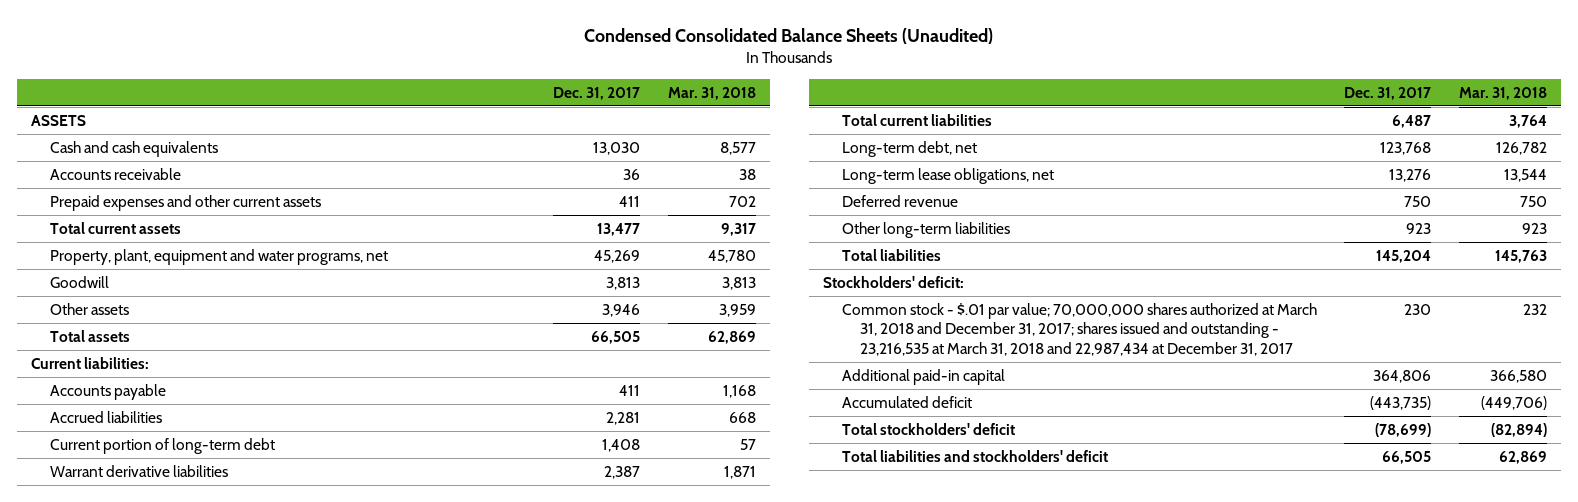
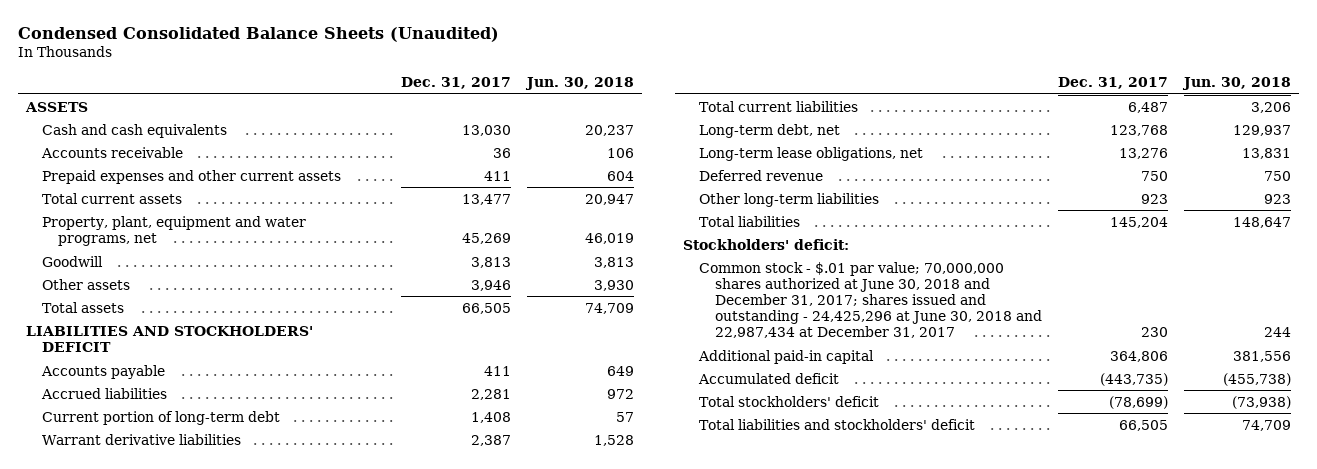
[667,86,756,100] Mar. 31, 2018 -> none
none -> [524,76,634,90] Jun. 30, 2018
[31,356,150,369] Current liabilities: -> none
none -> [26,325,314,352] LIABILITIES AND STOCKHOLDERS' DEFICIT
[841,302,1317,356] Common stock - $.01 par value; 70,000,000 shares authorized at March 31, 2018 and December 31, 2017; shares issued and outstanding - 23,216,535 at March 31, 2018 and 22,987,434 at December 31, 2017 -> [699,261,1043,339] Common stock - $.01 par value; 70,000,000 shares authorized at June 30, 2018 and December 31, 2017; shares issued and outstanding - 24,425,296 at June 30, 2018 and 22,987,434 at December 31, 2017

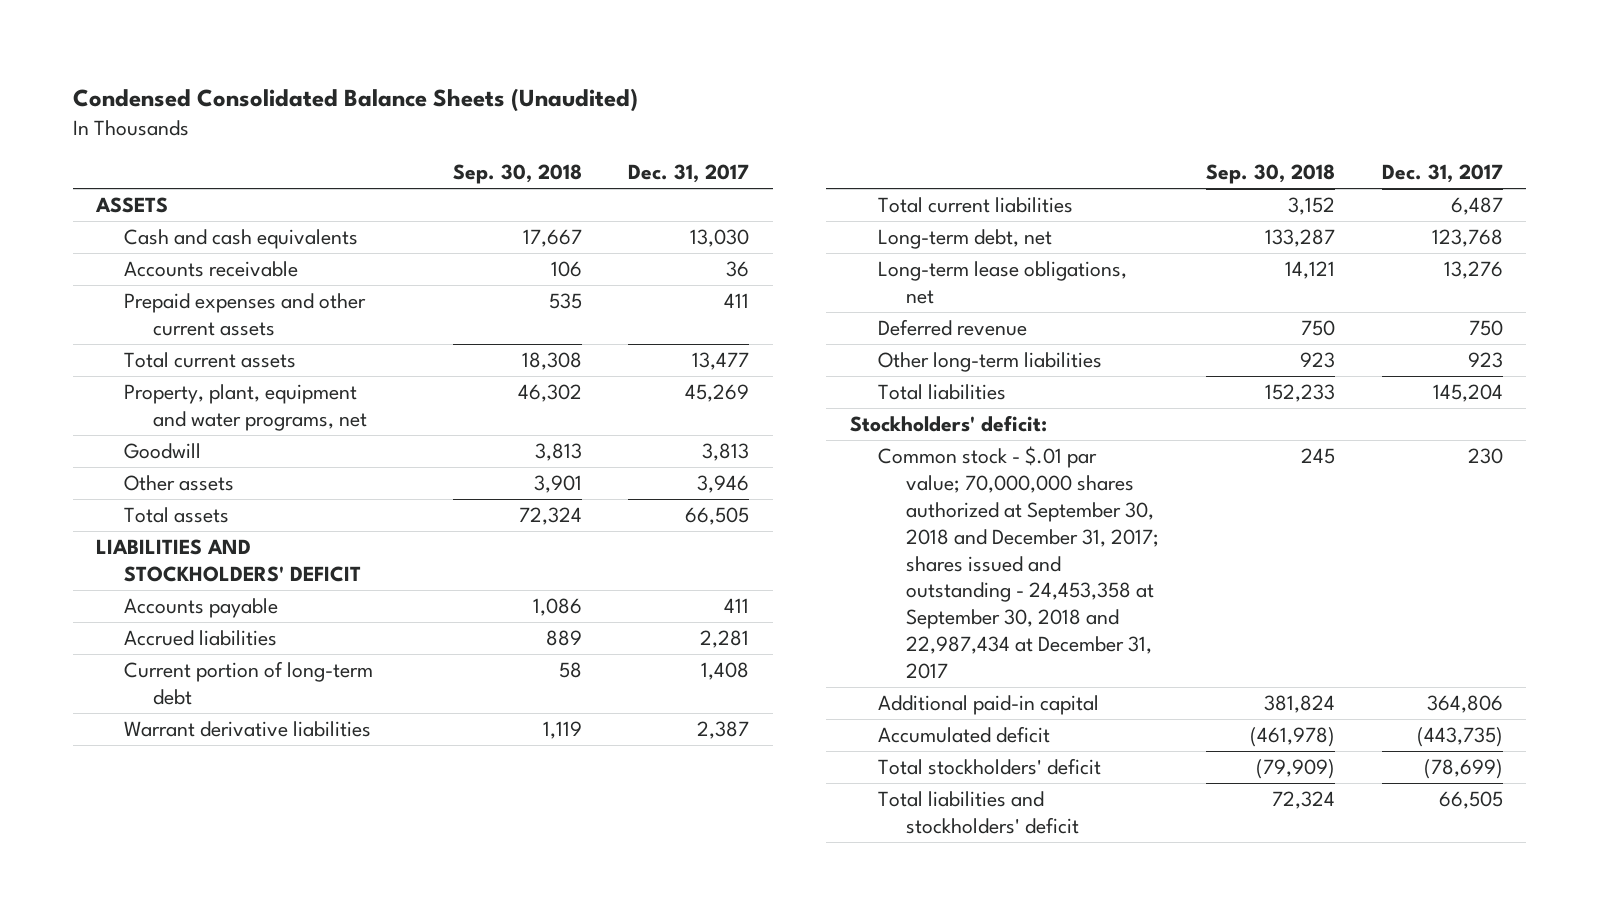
[524,76,634,90] Jun. 30, 2018 -> none
none -> [452,164,582,185] Sep. 30, 2018
[699,261,1043,339] Common stock - $.01 par value; 70,000,000 shares authorized at June 30, 2018 and December 31, 2017; shares issued and outstanding - 24,425,296 at June 30, 2018 and 22,987,434 at December 31, 2017 -> [877,446,1160,679] Common stock - $.01 par value; 70,000,000 shares authorized at September 30, 2018 and December 31, 2017; shares issued and outstanding - 24,453,358 at September 30, 2018 and 22,987,434 at December 31, 2017

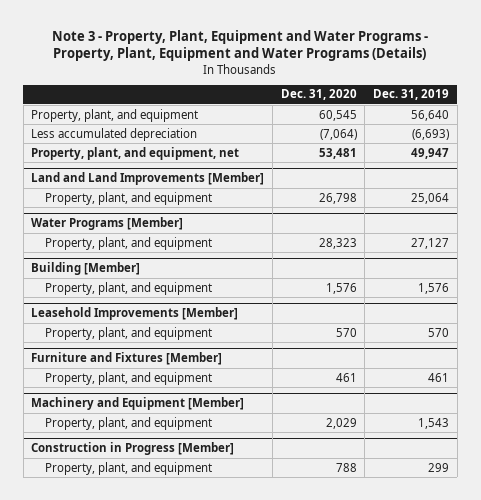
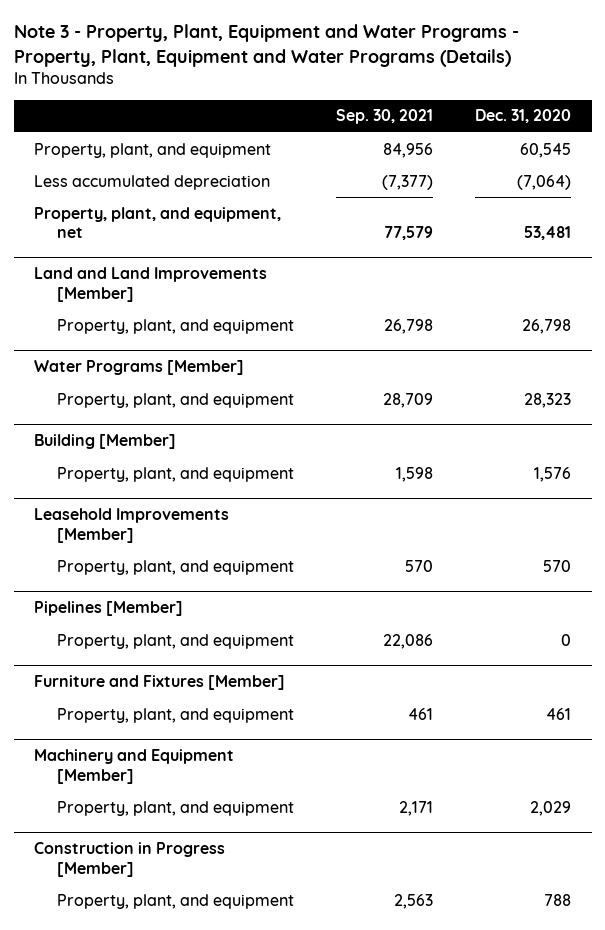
[373,89,450,101] Dec. 31, 2019 -> none
none -> [335,109,433,125] Sep. 30, 2021
none -> [34,601,184,617] Pipelines [Member]
none -> [57,633,295,649] Property, plant, and equipment

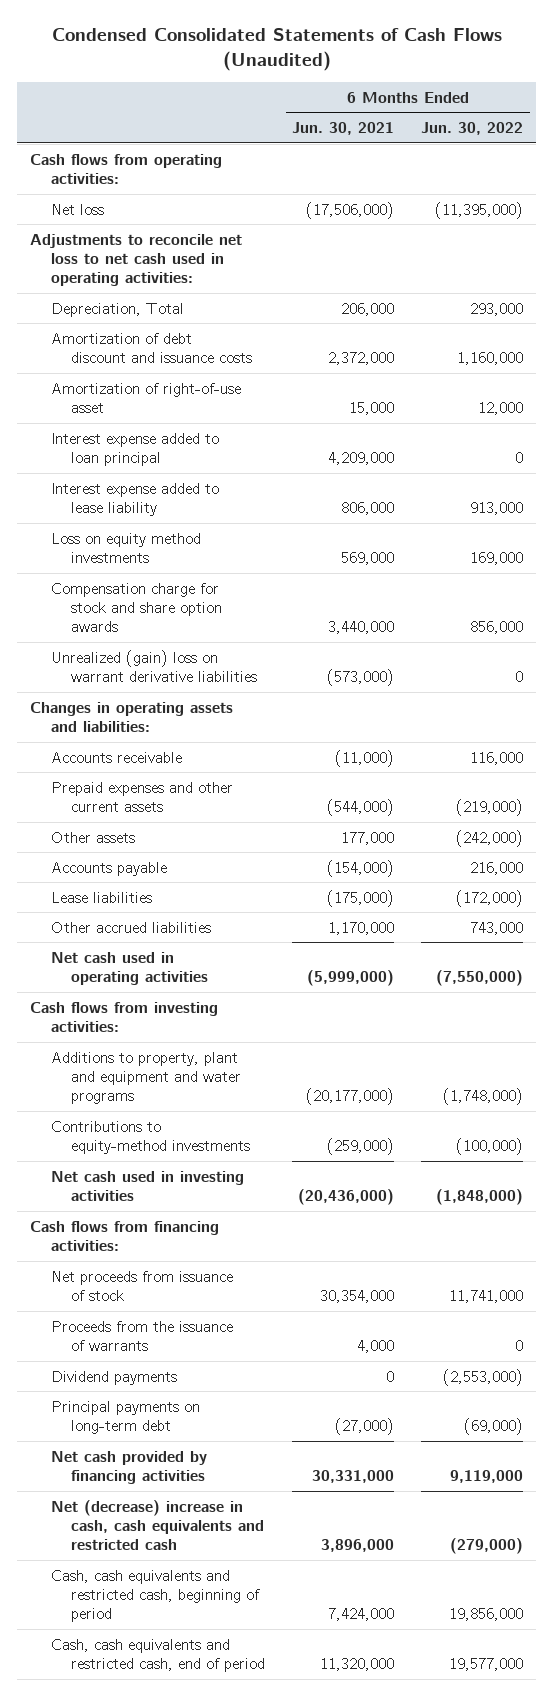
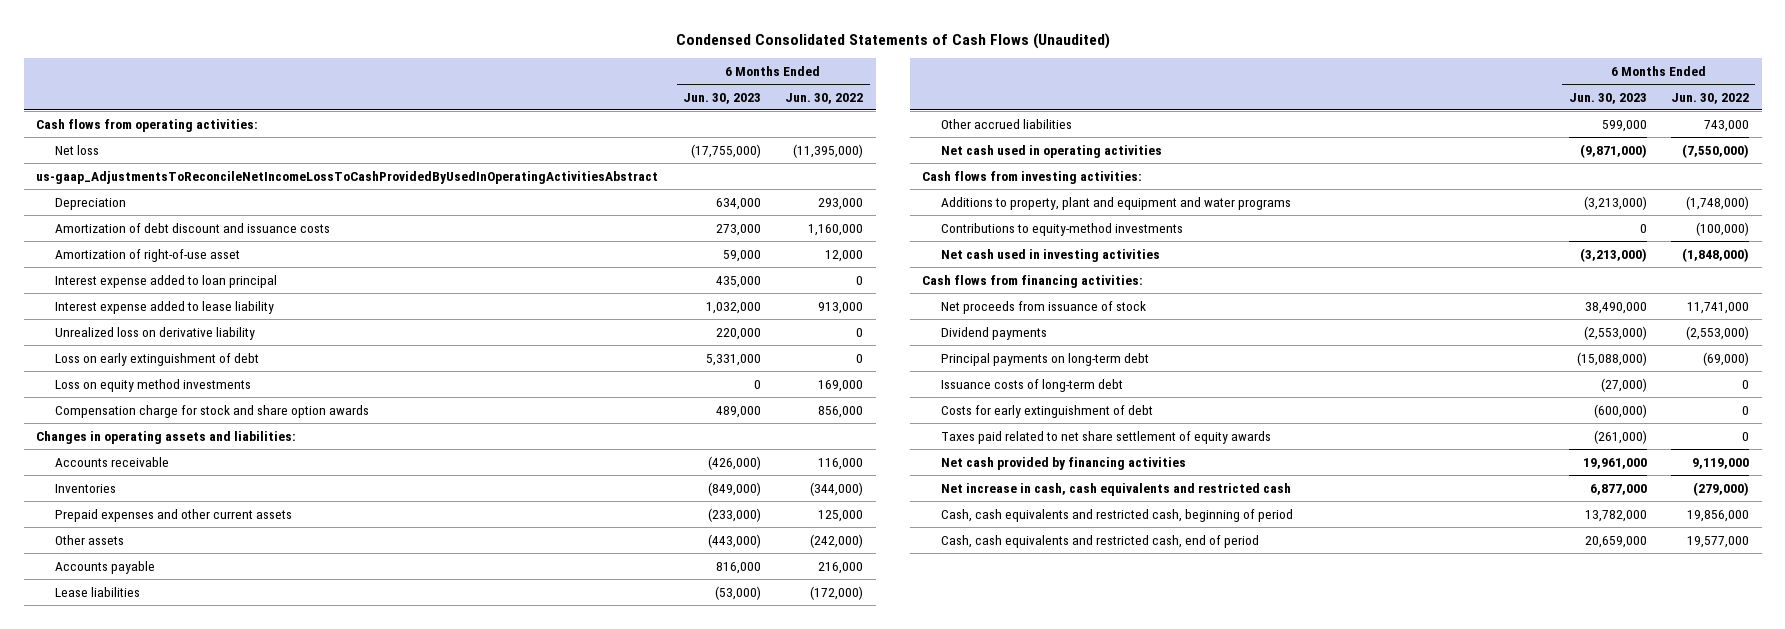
[292,122,395,136] Jun. 30, 2021 -> none
none -> [682,92,761,104] Jun. 30, 2023
[30,233,243,286] Adjustments to reconcile net loss to net cash used in operating activities: -> none
none -> [36,170,659,184] us-gaap_AdjustmentsToReconcileNetIncomeLossToCashProvidedByUsedInOperatingActivitiesAbstract
[50,302,184,317] Depreciation, Total -> [55,197,127,210] Depreciation
none -> [55,326,256,340] Unrealized loss on derivative liability
none -> [55,352,260,366] Loss on early extinguishment of debt
[50,649,258,682] Unrealized (gain) loss on warrant derivative liabilities -> none
none -> [55,483,117,493] Inventories
[455,798,523,816] (219,000) -> [818,509,864,522] 125,000
[50,1320,233,1351] Proceeds from the issuance of warrants -> none
none -> [941,378,1124,392] Issuance costs of long-term debt
none -> [941,404,1154,418] Costs for early extinguishment of debt
none -> [941,430,1272,444] Taxes paid related to net share settlement of equity awards
[50,1499,265,1550] Net (decrease) increase in cash, cash equivalents and restricted cash -> [941,482,1292,496] Net increase in cash, cash equivalents and restricted cash

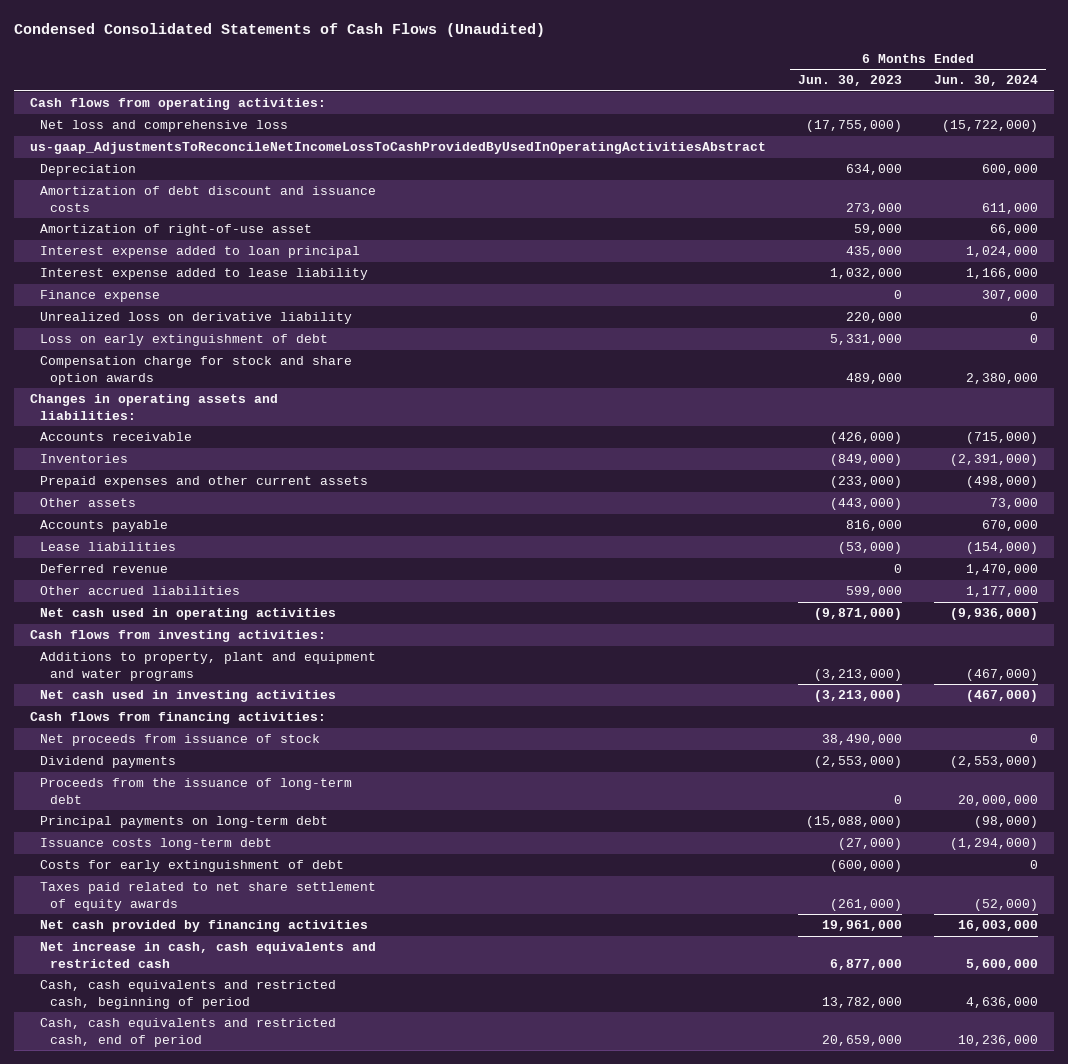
[785,92,864,104] Jun. 30, 2022 -> none
none -> [934,75,1039,87] Jun. 30, 2024
[55,144,100,155] Net loss -> [39,120,288,133] Net loss and comprehensive loss
none -> [39,290,160,303] Finance expense
[55,378,252,392] Loss on equity method investments -> none
none -> [39,564,168,574] Deferred revenue
[941,222,1184,236] Contributions to equity-method investments -> none
none -> [39,778,352,804] Proceeds from the issuance of long-term debt
[941,378,1124,392] Issuance costs of long-term debt -> [39,838,272,851] Issuance costs long-term debt

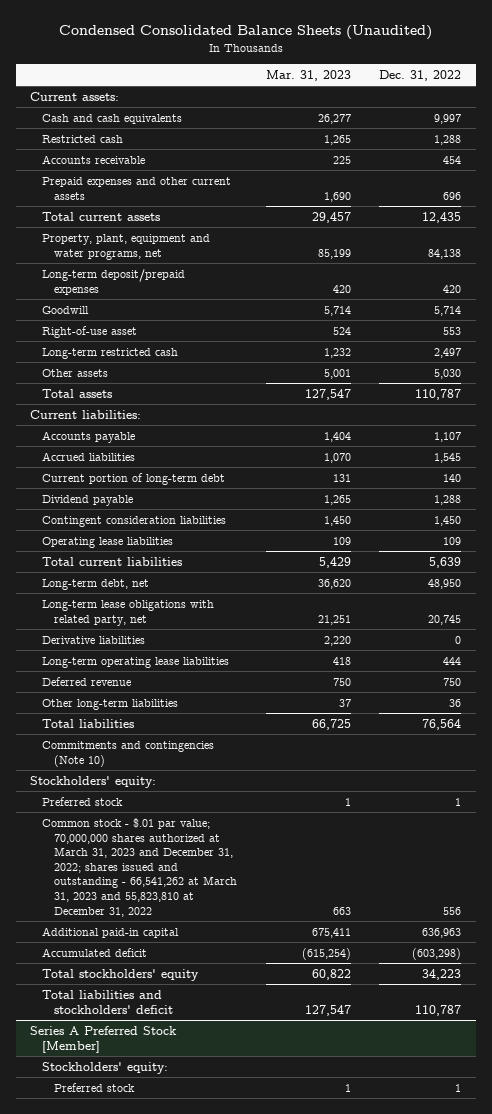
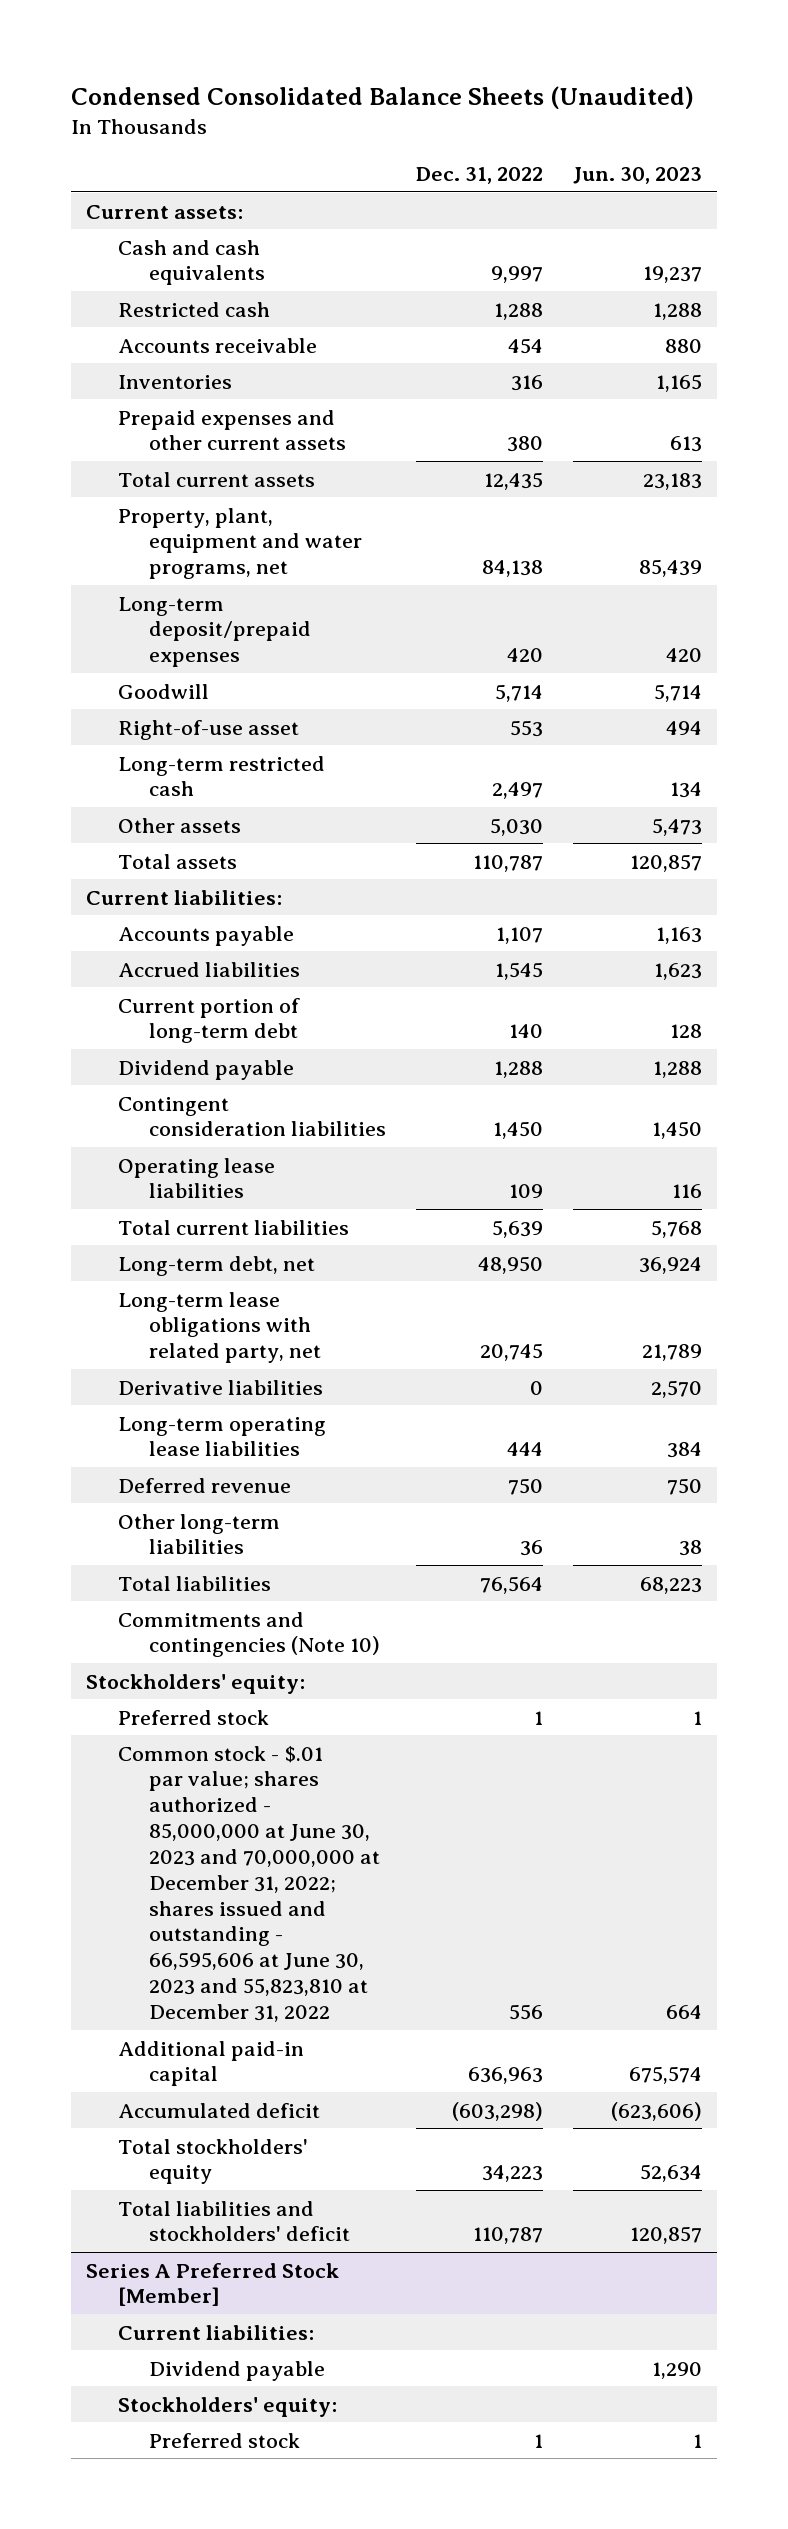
[265,69,351,81] Mar. 31, 2023 -> none
none -> [572,166,702,184] Jun. 30, 2023
none -> [117,374,232,389] Inventories
[443,191,462,200] 696 -> [506,436,543,453] 380
[42,817,238,917] Common stock - $.01 par value; 70,000,000 shares authorized at March 31, 2023 and December 31, 2022; shares issued and outstanding - 66,541,262 at March 31, 2023 and 55,823,810 at December 31, 2022 -> [117,1745,380,2022] Common stock - $.01 par value; shares authorized - 85,000,000 at June 30, 2023 and 70,000,000 at December 31, 2022; shares issued and outstanding - 66,595,606 at June 30, 2023 and 55,823,810 at December 31, 2022
none -> [117,2324,314,2340] Current liabilities:
none -> [148,2360,325,2381] Dividend payable

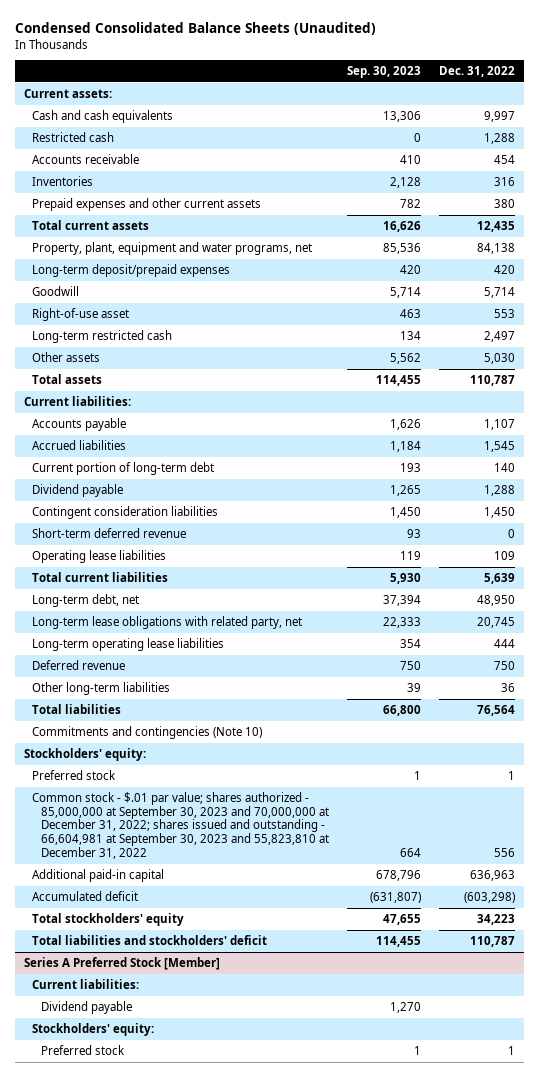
[572,166,702,184] Jun. 30, 2023 -> none
none -> [346,66,421,79] Sep. 30, 2023
none -> [32,527,187,538] Short-term deferred revenue
[117,1379,323,1395] Derivative liabilities -> none
[117,1745,380,2022] Common stock - $.01 par value; shares authorized - 85,000,000 at June 30, 2023 and 70,000,000 at December 31, 2022; shares issued and outstanding - 66,595,606 at June 30, 2023 and 55,823,810 at December 31, 2022 -> [32,791,329,860] Common stock - $.01 par value; shares authorized - 85,000,000 at September 30, 2023 and 70,000,000 at December 31, 2022; shares issued and outstanding - 66,604,981 at September 30, 2023 and 55,823,810 at December 31, 2022

